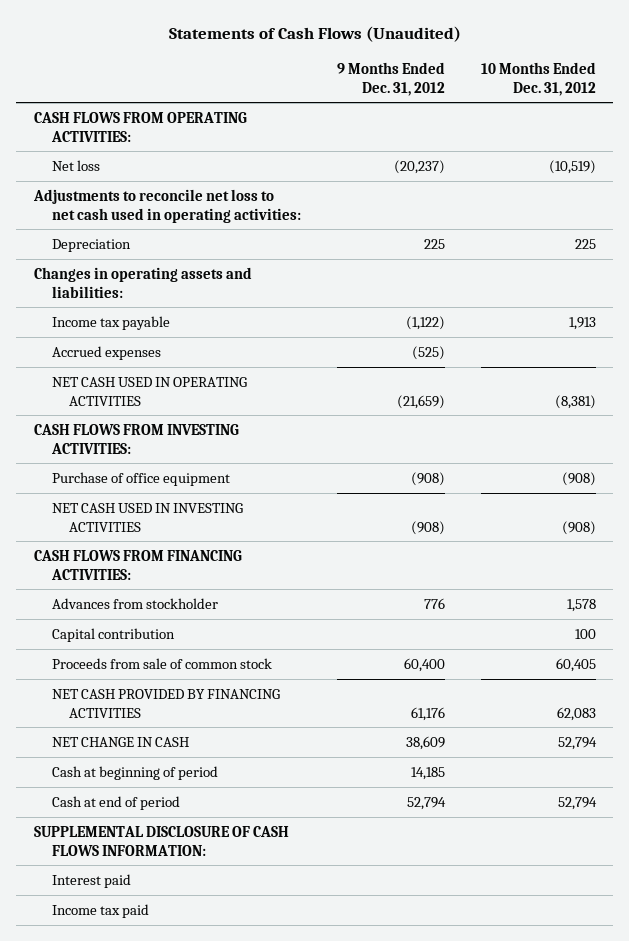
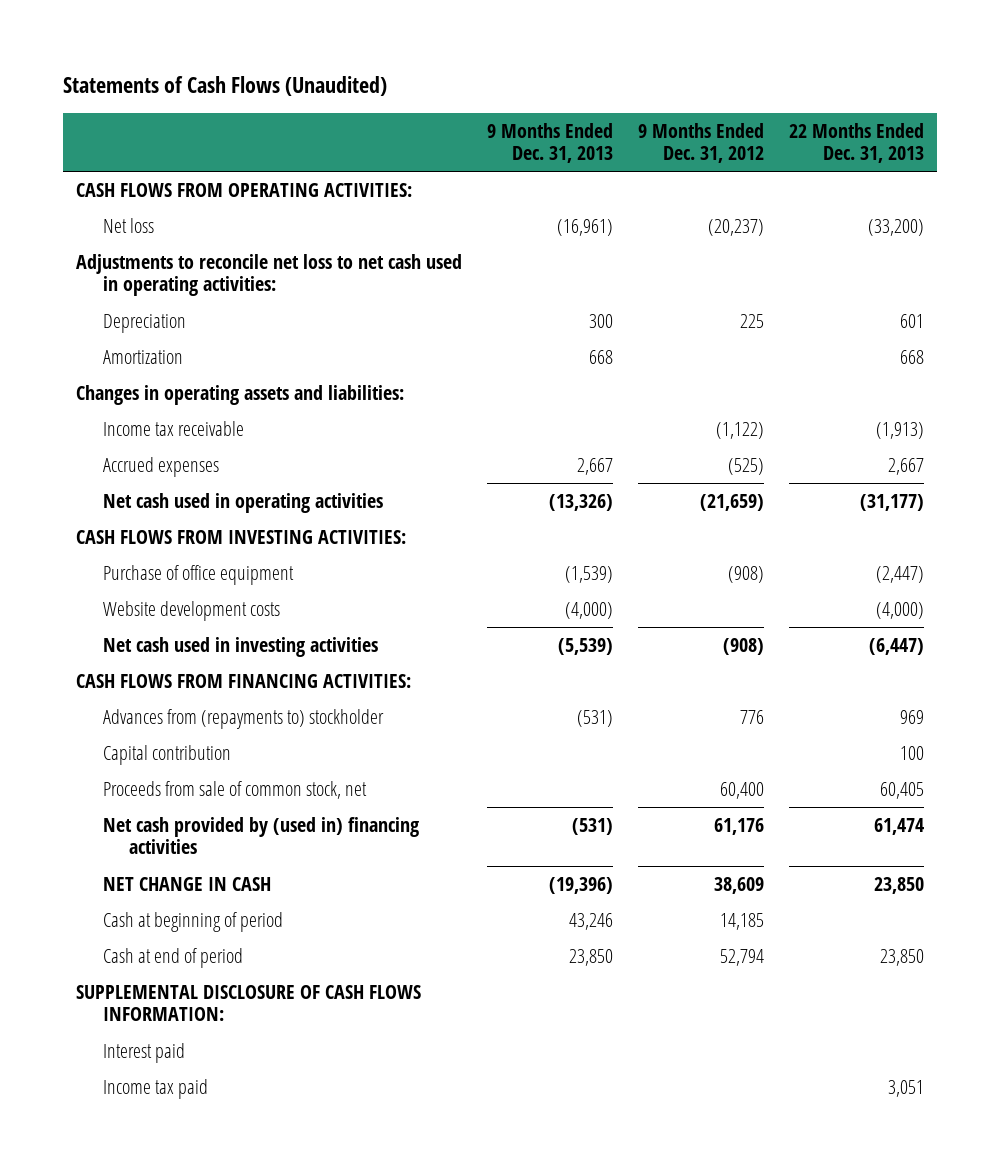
[480,61,596,96] 10 Months Ended Dec. 31, 2012 -> none
none -> [486,122,613,163] 9 Months Ended Dec. 31, 2013
none -> [789,122,925,163] 22 Months Ended Dec. 31, 2013
none -> [102,350,183,365] Amortization
[51,315,170,330] Income tax payable -> [102,421,244,437] Income tax receivable
[51,376,247,406] NET CASH USED IN OPERATING ACTIVITIES -> [102,493,383,514] Net cash used in operating activities
none -> [102,601,280,622] Website development costs
[51,502,243,532] NET CASH USED IN INVESTING ACTIVITIES -> [102,637,378,658] Net cash used in investing activities
[51,597,218,609] Advances from stockholder -> [102,709,384,730] Advances from (repayments to) stockholder
[51,657,272,669] Proceeds from sale of common stock -> [102,781,367,800] Proceeds from sale of common stock, net
[51,688,280,718] NET CASH PROVIDED BY FINANCING ACTIVITIES -> [102,817,419,855] Net cash provided by (used in) financing activities

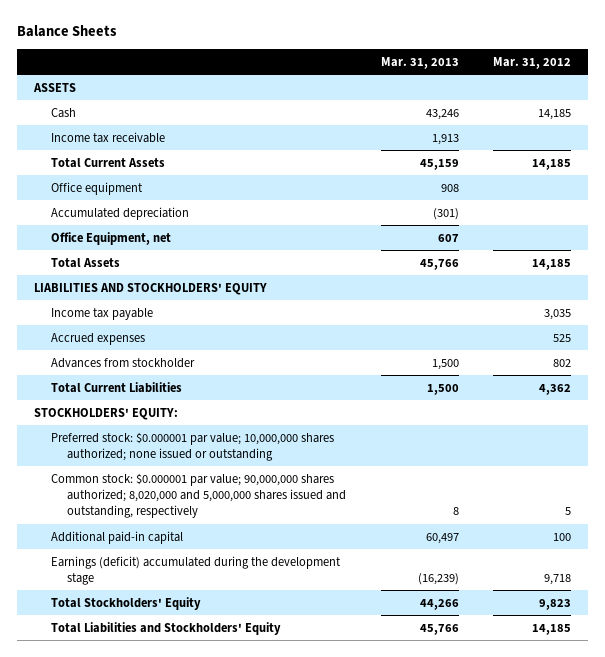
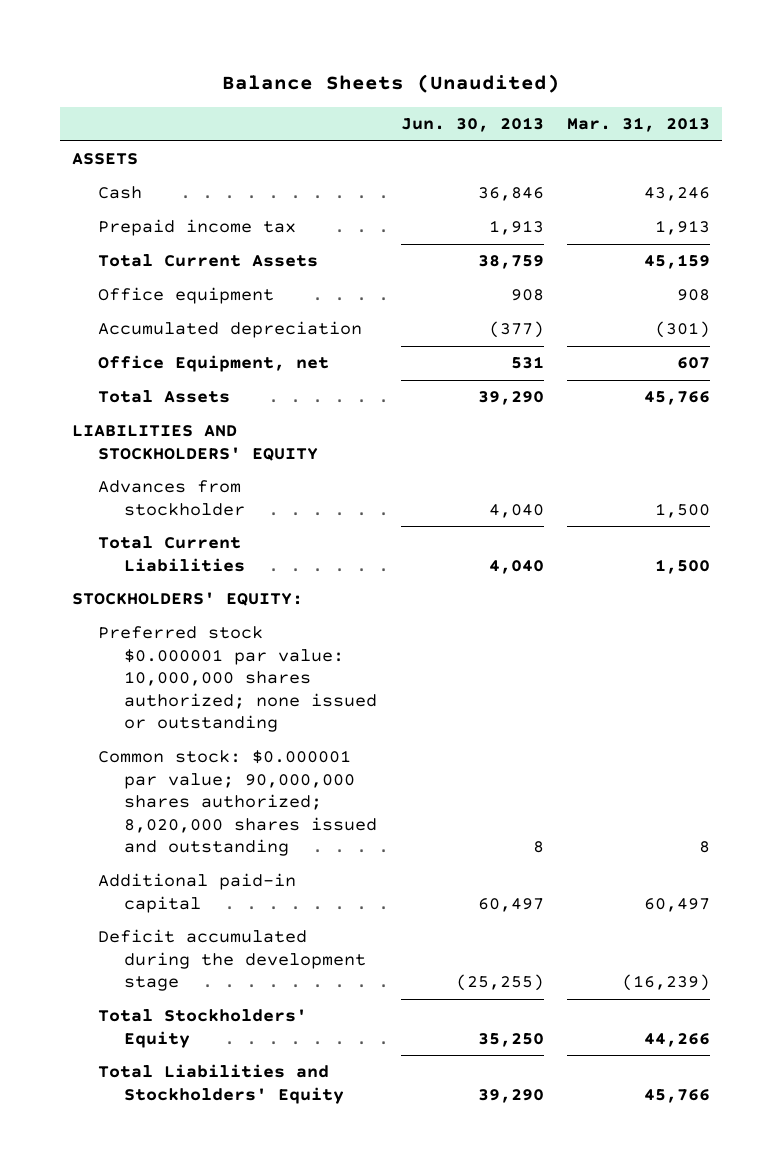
[16,25,117,38] Balance Sheets -> [222,73,561,93] Balance Sheets (Unaudited)
[492,56,571,69] Mar. 31, 2012 -> none
none -> [400,117,544,133] Jun. 30, 2013
[50,131,165,143] Income tax receivable -> [97,219,296,237] Prepaid income tax
[50,307,153,320] Income tax payable -> none
[50,332,145,345] Accrued expenses -> none
[50,431,334,461] Preferred stock: $0.000001 par value; 10,000,000 shares authorized; none issued or outstanding -> [97,626,378,733] Preferred stock $0.000001 par value: 10,000,000 shares authorized; none issued or outstanding
[50,472,347,519] Common stock: $0.000001 par value; 90,000,000 shares authorized; 8,020,000 and 5,000,000 shares issued and outstanding, respectively -> [97,750,378,857] Common stock: $0.000001 par value; 90,000,000 shares authorized; 8,020,000 shares issued and outstanding
[50,555,341,585] Earnings (deficit) accumulated during the development stage -> [97,929,367,992] Deficit accumulated during the development stage

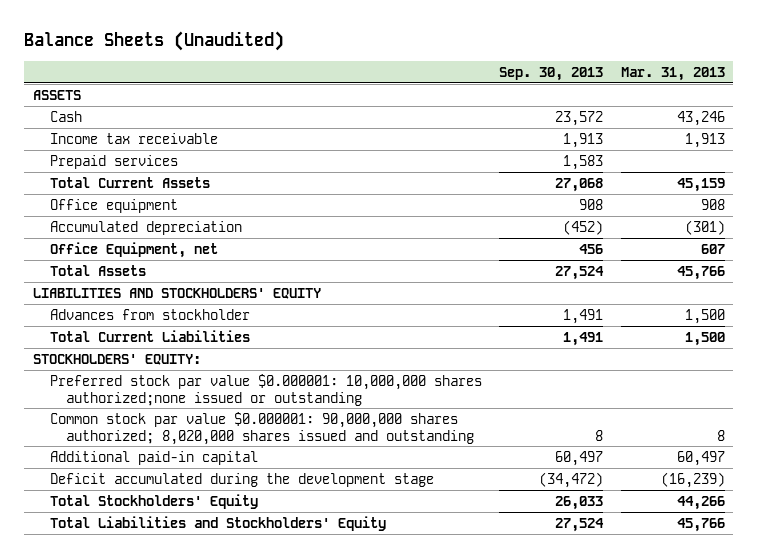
[400,117,544,133] Jun. 30, 2013 -> none
none -> [499,66,604,81] Sep. 30, 2013
[97,219,296,237] Prepaid income tax -> [49,132,218,144] Income tax receivable
none -> [49,154,178,169] Prepaid services
[97,626,378,733] Preferred stock $0.000001 par value: 10,000,000 shares authorized; none issued or outstanding -> [49,373,482,406] Preferred stock par value $0.000001: 10,000,000 shares authorized;none issued or outstanding
[97,750,378,857] Common stock: $0.000001 par value; 90,000,000 shares authorized; 8,020,000 shares issued and outstanding -> [49,411,475,445] Common stock par value $0.000001: 90,000,000 shares authorized; 8,020,000 shares issued and outstanding

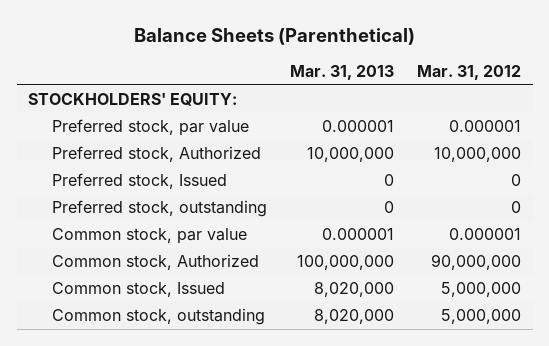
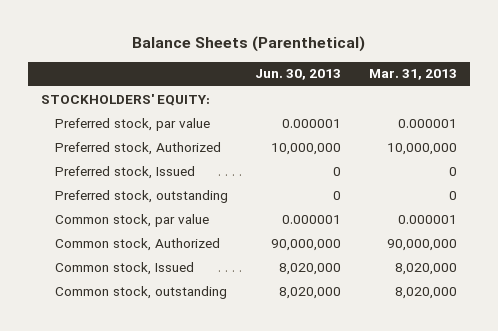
[417,65,522,81] Mar. 31, 2012 -> none
none -> [255,69,342,81] Jun. 30, 2013
[297,255,395,271] 100,000,000 -> [386,238,457,251] 90,000,000

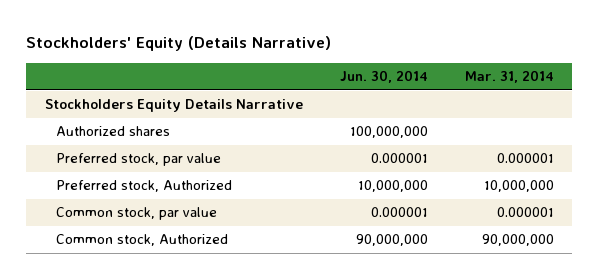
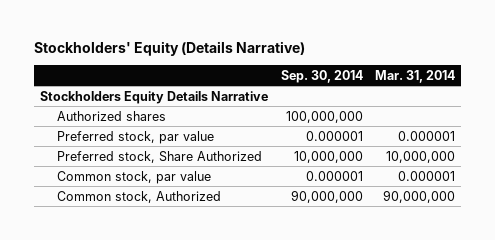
[339,70,428,84] Jun. 30, 2014 -> none
none -> [280,69,363,83] Sep. 30, 2014
[56,180,233,193] Preferred stock, Authorized -> [56,150,262,163] Preferred stock, Share Authorized

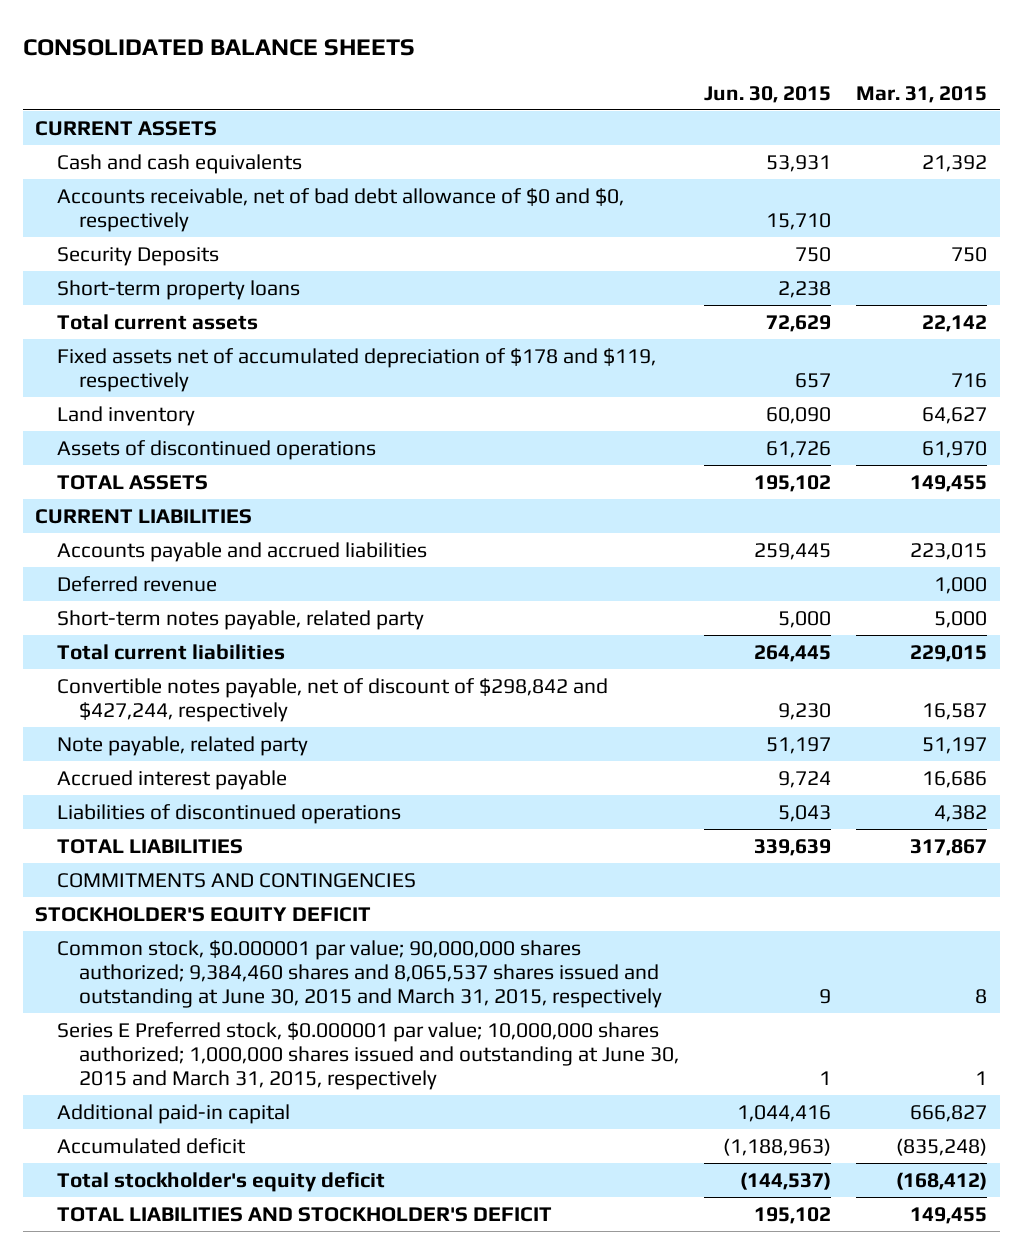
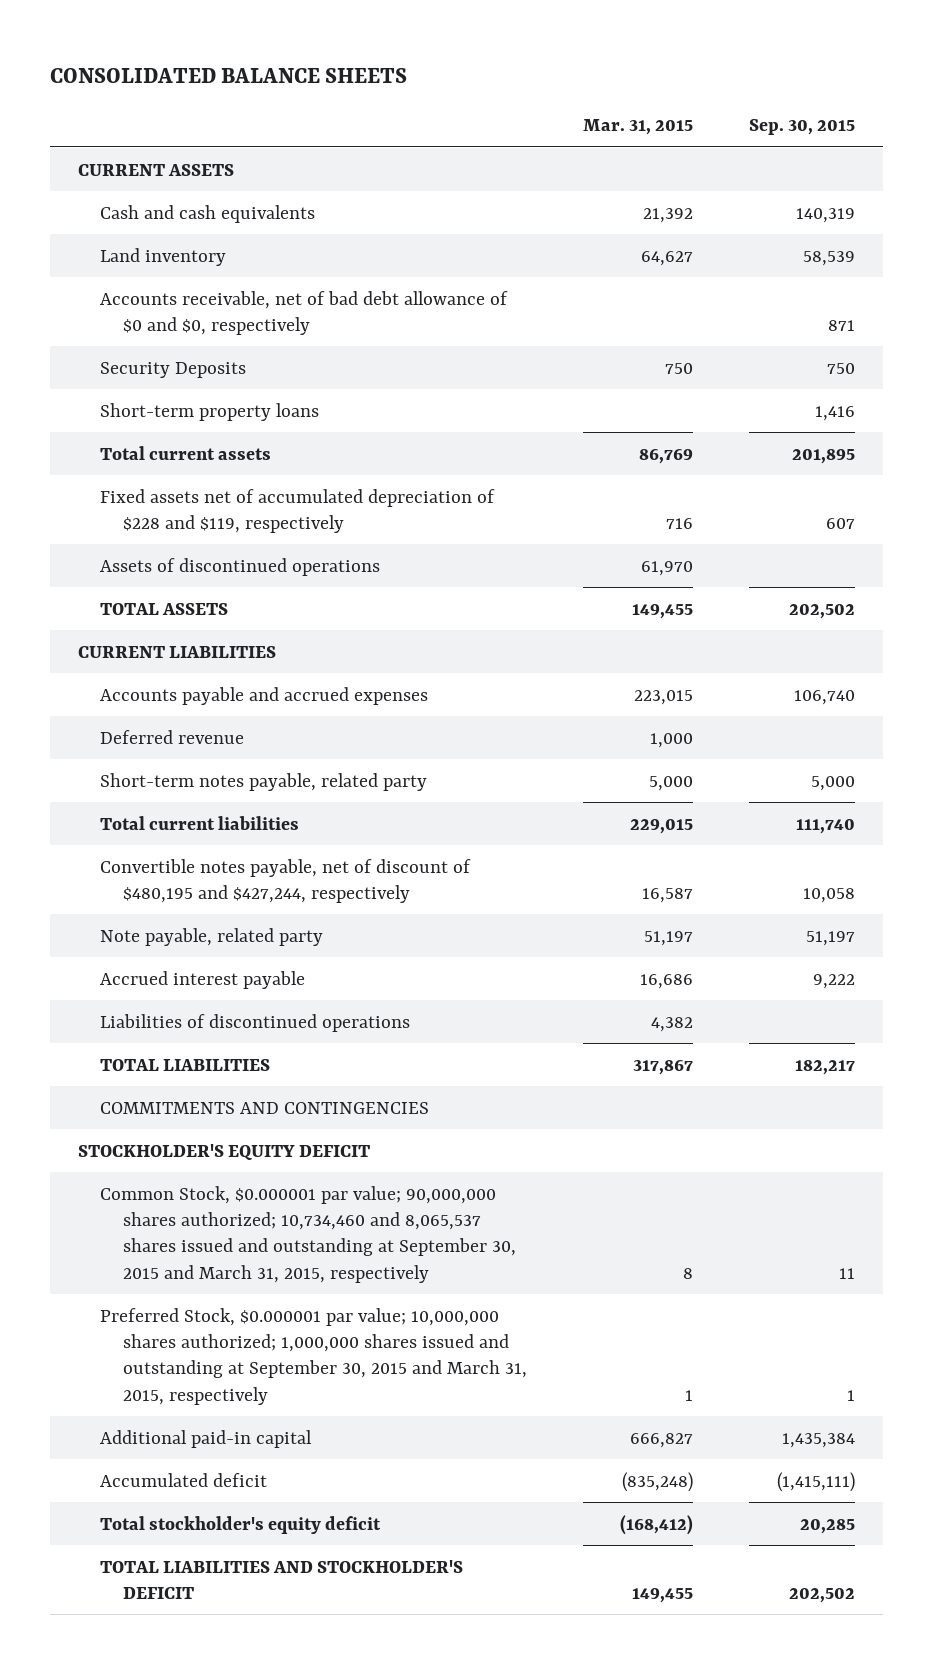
[704,85,832,103] Jun. 30, 2015 -> none
none -> [748,119,855,136] Sep. 30, 2015
[57,405,196,426] Land inventory -> [100,247,227,266] Land inventory
[922,314,988,332] 22,142 -> [638,448,693,464] 86,769
[57,347,657,392] Fixed assets net of accumulated depreciation of $178 and $119, respectively -> [100,488,496,533] Fixed assets net of accumulated depreciation of $228 and $119, respectively
[57,541,428,562] Accounts payable and accrued liabilities -> [100,686,429,705] Accounts payable and accrued expenses
[57,677,609,722] Convertible notes payable, net of discount of $298,842 and $427,244, respectively -> [100,858,472,903] Convertible notes payable, net of discount of $480,195 and $427,244, respectively
[57,939,663,1008] Common stock, $0.000001 par value; 90,000,000 shares authorized; 9,384,460 shares and 8,065,537 shares issued and outstanding at June 30, 2015 and March 31, 2015, respectively -> [100,1185,517,1283] Common Stock, $0.000001 par value; 90,000,000 shares authorized; 10,734,460 and 8,065,537 shares issued and outstanding at September 30, 2015 and March 31, 2015, respectively
[57,1021,680,1090] Series E Preferred stock, $0.000001 par value; 10,000,000 shares authorized; 1,000,000 shares issued and outstanding at June 30, 2015 and March 31, 2015, respectively -> [100,1307,528,1405] Preferred Stock, $0.000001 par value; 10,000,000 shares authorized; 1,000,000 shares issued and outstanding at September 30, 2015 and March 31, 2015, respectively

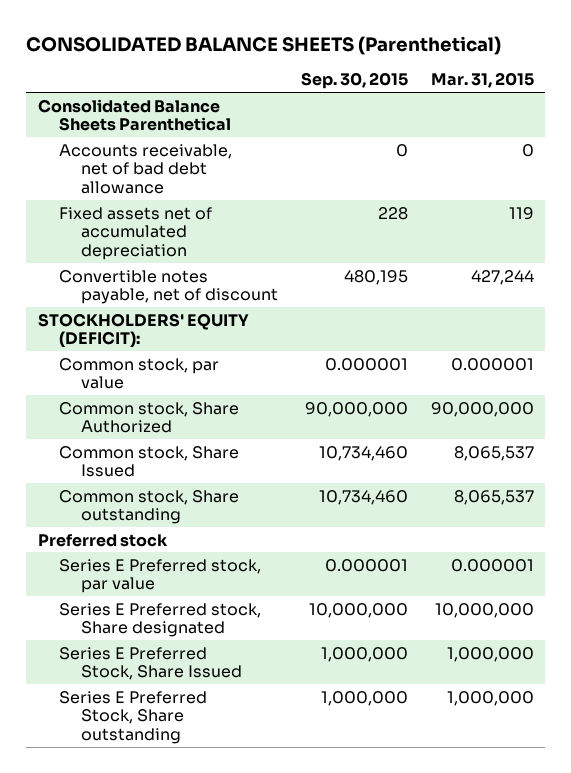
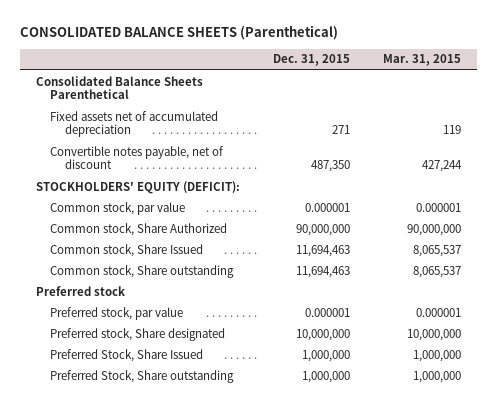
[300,72,408,90] Sep. 30, 2015 -> none
none -> [272,54,350,67] Dec. 31, 2015
[59,143,233,194] Accounts receivable, net of bad debt allowance -> none
[59,558,262,594] Series E Preferred stock, par value -> [50,306,184,320] Preferred stock, par value
[59,602,262,638] Series E Preferred stock, Share designated -> [50,327,226,341] Preferred stock, Share designated
[59,646,242,681] Series E Preferred Stock, Share Issued -> [50,348,204,362] Preferred Stock, Share Issued
[59,690,208,744] Series E Preferred Stock, Share outstanding -> [50,369,235,383] Preferred Stock, Share outstanding

